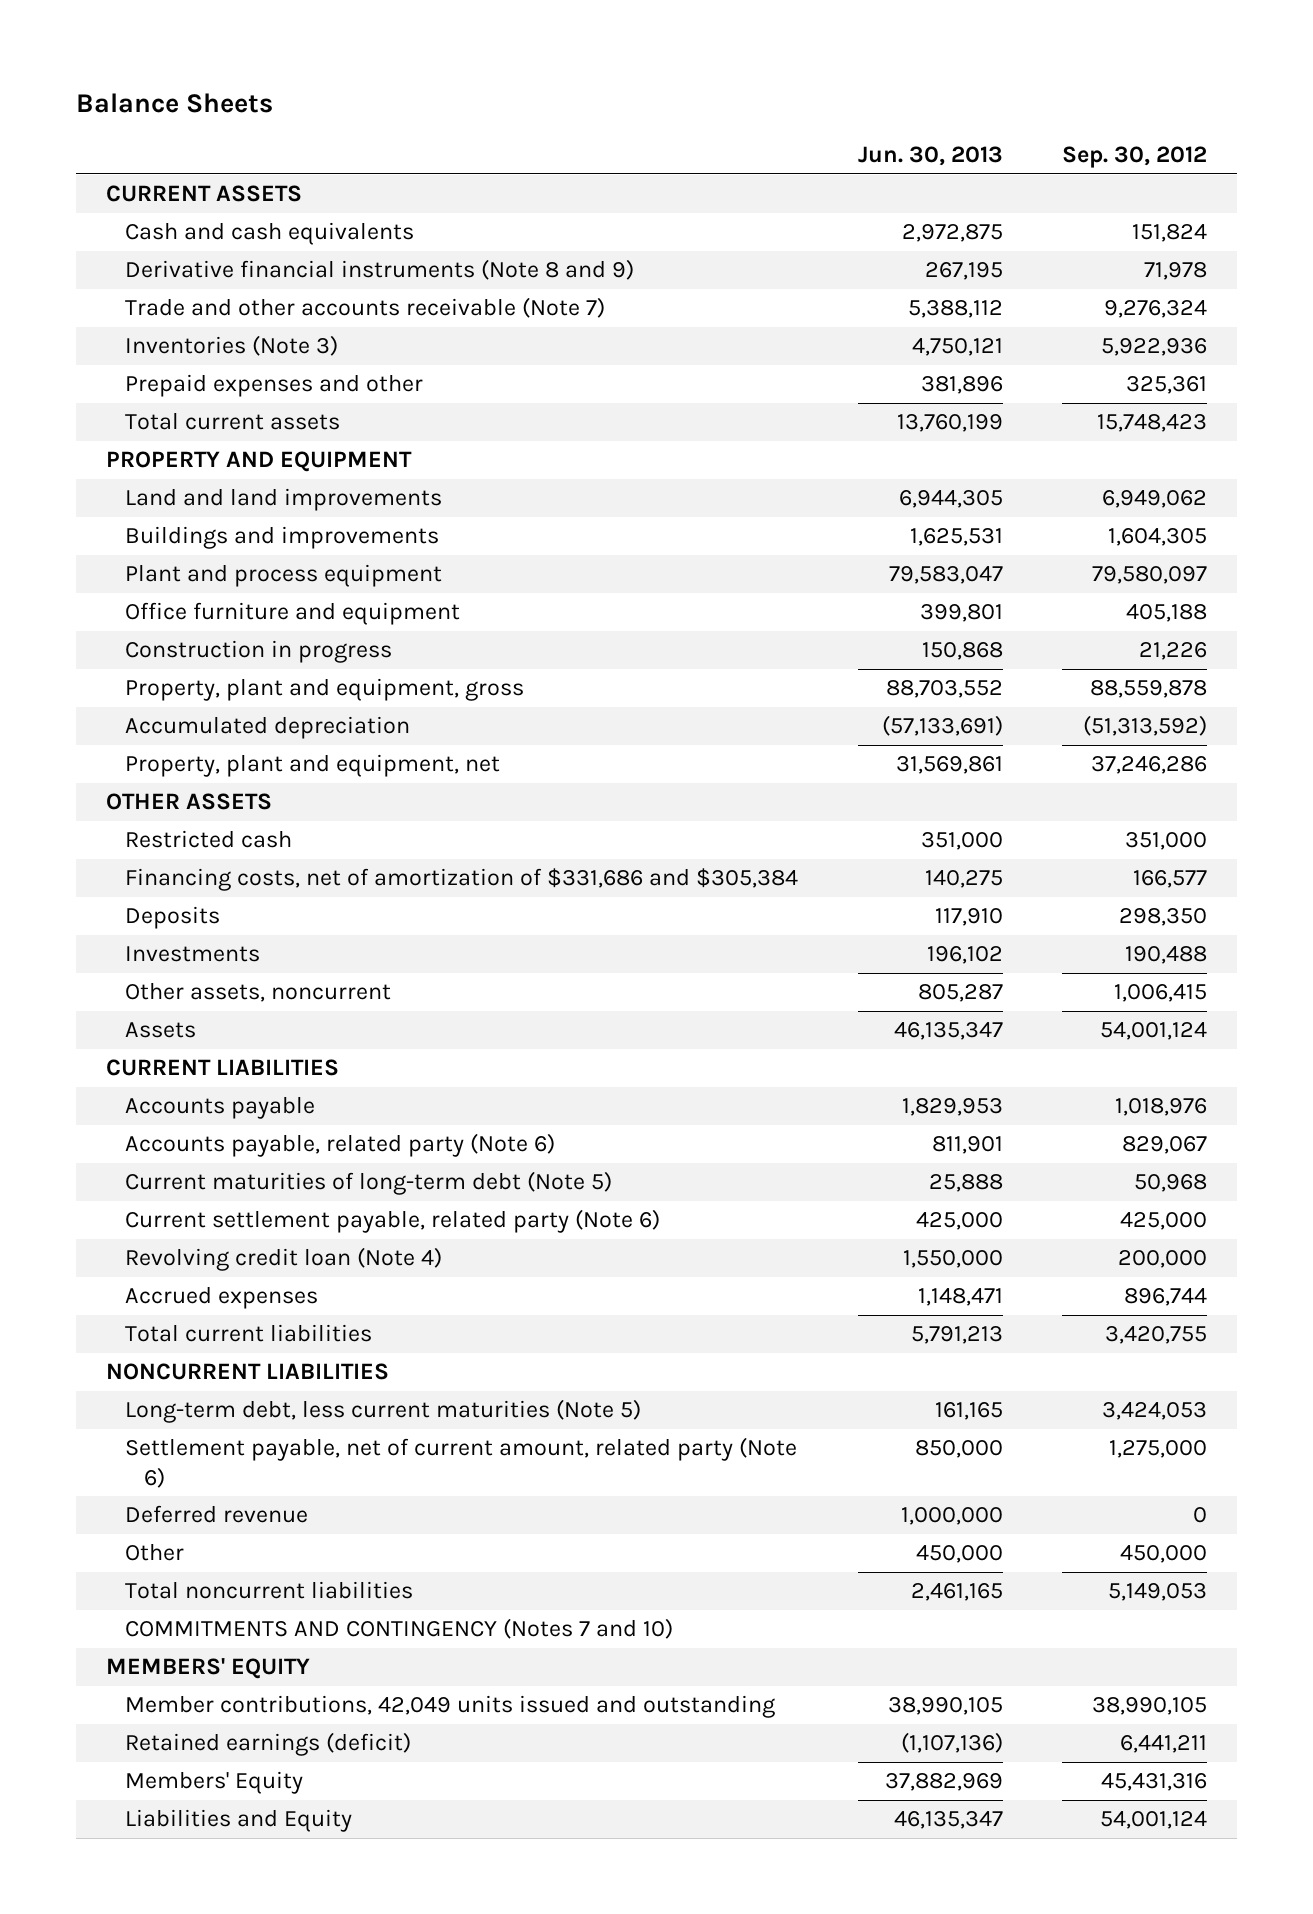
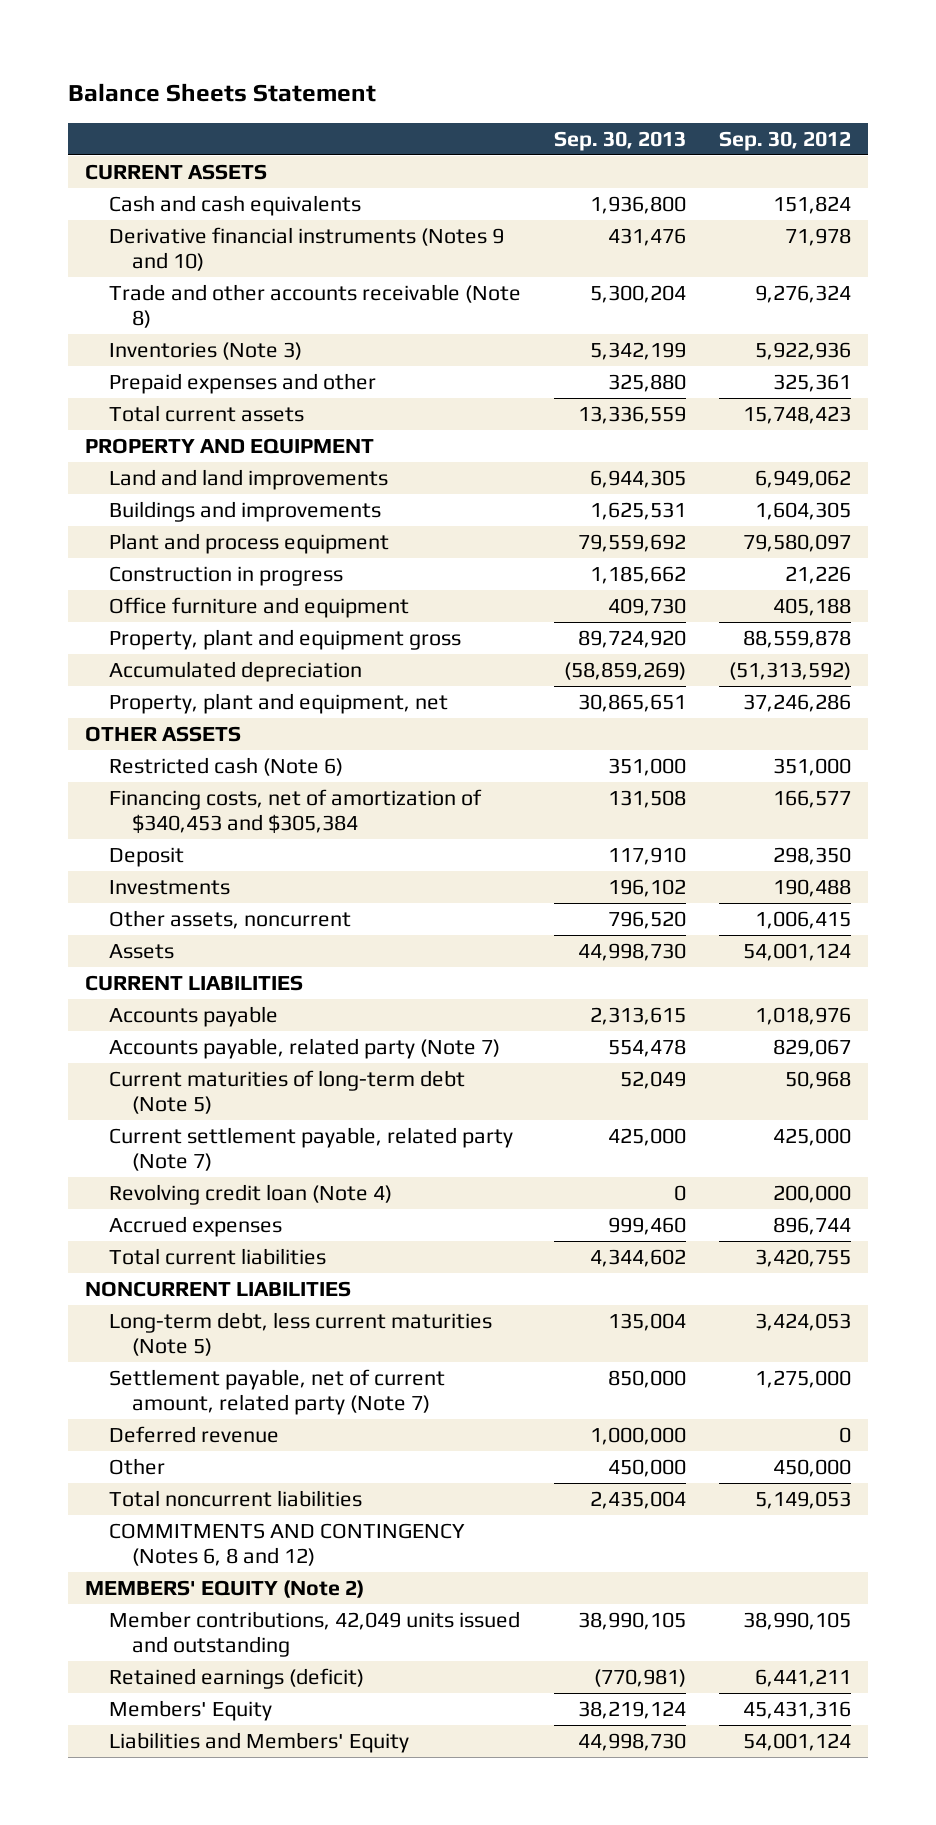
[75,93,273,114] Balance Sheets -> [68,83,377,103] Balance Sheets Statement
[857,146,1003,167] Jun. 30, 2013 -> none
none -> [554,130,687,151] Sep. 30, 2013
[125,259,635,281] Derivative financial instruments (Note 8 and 9) -> [108,226,504,271] Derivative financial instruments (Notes 9 and 10)
[125,297,606,319] Trade and other accounts receivable (Note 7) -> [108,283,521,328] Trade and other accounts receivable (Note 8)
[125,602,461,626] Office furniture and equipment -> [108,596,409,618] Office furniture and equipment
[125,678,525,702] Property, plant and equipment, gross -> [108,628,461,650] Property, plant and equipment gross
[125,830,293,849] Restricted cash -> [108,756,343,776] Restricted cash (Note 6)
[125,868,799,892] Financing costs, net of amortization of $331,686 and $305,384 -> [108,788,482,834] Financing costs, net of amortization of $340,453 and $305,384
[125,906,221,930] Deposits -> [108,846,184,867] Deposit
[125,1133,556,1158] Accounts payable, related party (Note 6) -> [108,1037,500,1059] Accounts payable, related party (Note 7)
[125,1209,661,1234] Current settlement payable, related party (Note 6) -> [108,1126,513,1171] Current settlement payable, related party (Note 7)
[125,1437,798,1488] Settlement payable, net of current amount, related party (Note 6) -> [108,1368,445,1415] Settlement payable, net of current amount, related party (Note 7)
[125,1618,674,1640] COMMITMENTS AND CONTINGENCY (Notes 7 and 10) -> [108,1522,465,1566] COMMITMENTS AND CONTINGENCY (Notes 6, 8 and 12)
[105,1658,310,1680] MEMBERS' EQUITY -> [85,1579,365,1598] MEMBERS' EQUITY (Note 2)
[125,1809,353,1833] Liabilities and Equity -> [108,1731,409,1753] Liabilities and Members' Equity

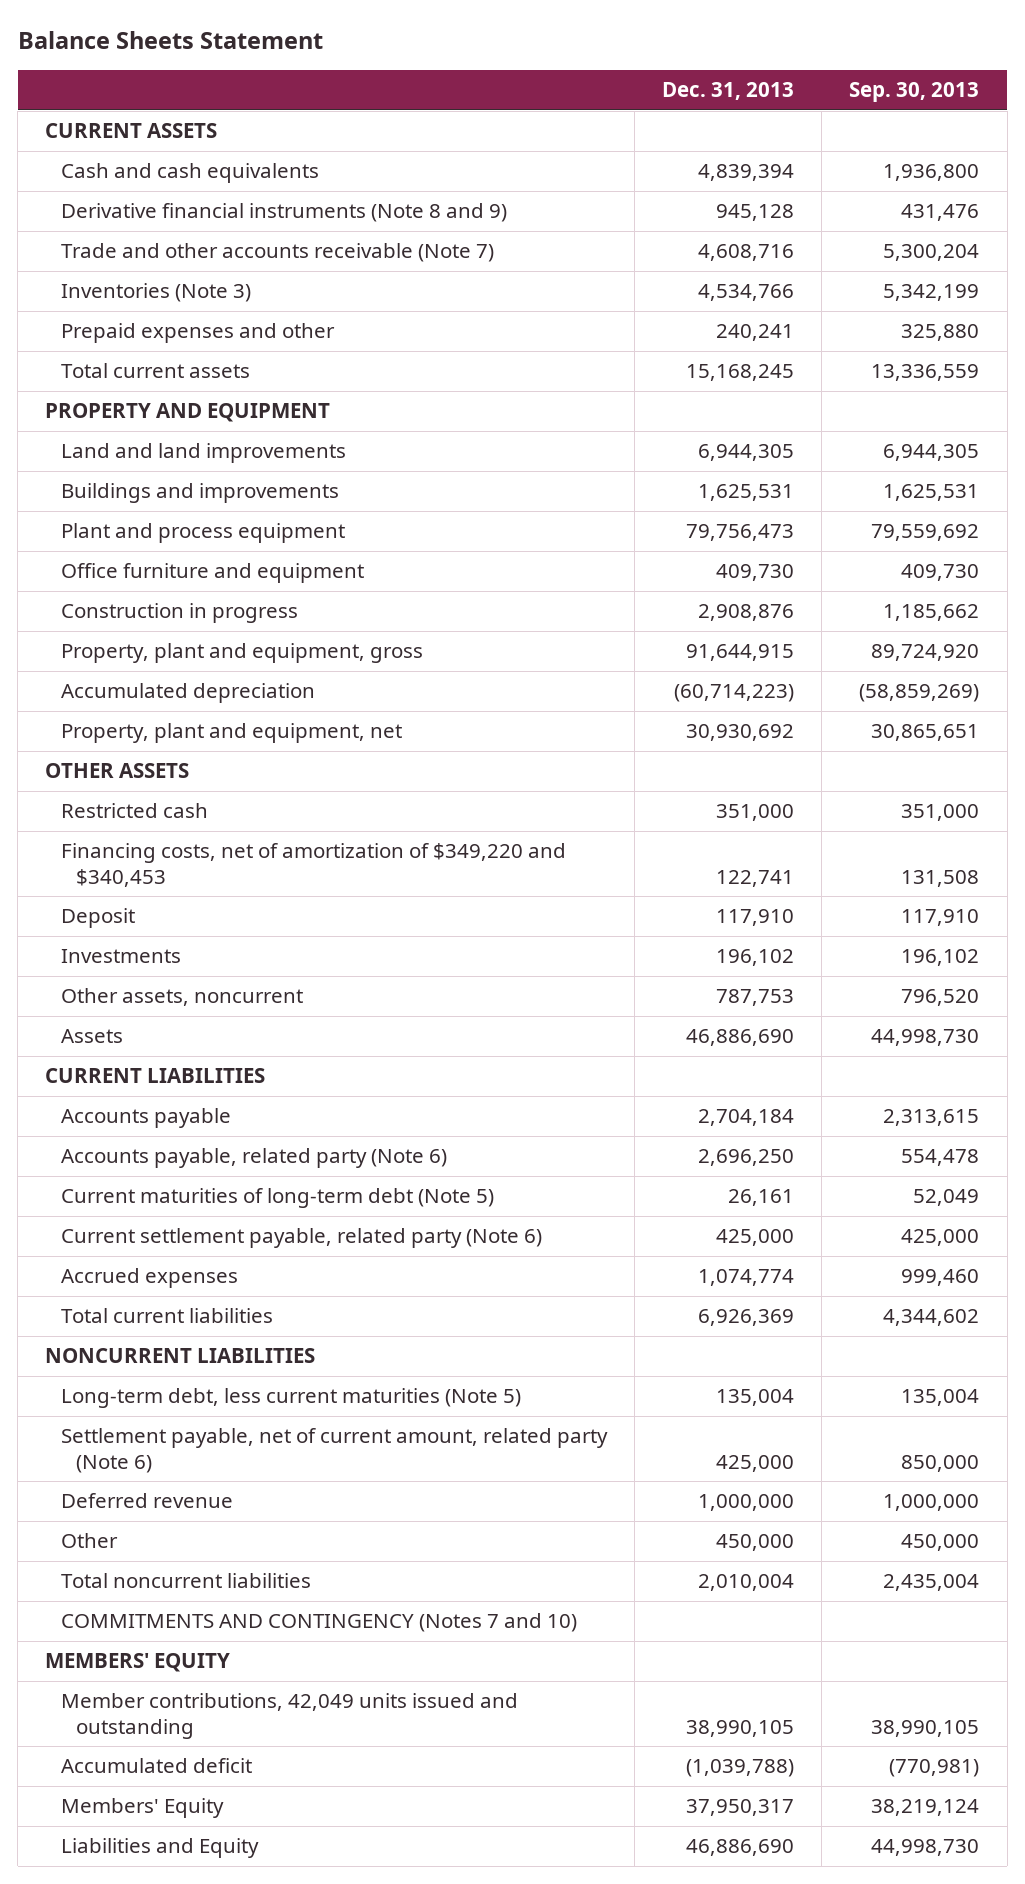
[719,130,852,151] Sep. 30, 2012 -> none
none -> [662,82,795,101] Dec. 31, 2013
[108,226,504,271] Derivative financial instruments (Notes 9 and 10) -> [60,203,507,223] Derivative financial instruments (Note 8 and 9)
[108,283,521,328] Trade and other accounts receivable (Note 8) -> [60,243,494,263] Trade and other accounts receivable (Note 7)
[108,565,343,586] Construction in progress -> [60,603,298,624] Construction in progress
[108,628,461,650] Property, plant and equipment gross -> [60,643,423,664] Property, plant and equipment, gross
[108,756,343,776] Restricted cash (Note 6) -> [60,803,208,819] Restricted cash
[108,788,482,834] Financing costs, net of amortization of $340,453 and $305,384 -> [60,843,566,887] Financing costs, net of amortization of $349,220 and $340,453
[108,1037,500,1059] Accounts payable, related party (Note 7) -> [60,1148,447,1169] Accounts payable, related party (Note 6)
[108,1183,392,1205] Revolving credit loan (Note 4) -> none
[108,1126,513,1171] Current settlement payable, related party (Note 7) -> [60,1228,542,1249] Current settlement payable, related party (Note 6)
[108,1368,445,1415] Settlement payable, net of current amount, related party (Note 7) -> [60,1428,608,1473] Settlement payable, net of current amount, related party (Note 6)
[108,1522,465,1566] COMMITMENTS AND CONTINGENCY (Notes 6, 8 and 12) -> [60,1613,577,1633] COMMITMENTS AND CONTINGENCY (Notes 7 and 10)
[85,1579,365,1598] MEMBERS' EQUITY (Note 2) -> [45,1653,231,1673] MEMBERS' EQUITY
[108,1667,364,1689] Retained earnings (deficit) -> [60,1758,252,1774] Accumulated deficit
[108,1731,409,1753] Liabilities and Members' Equity -> [60,1838,259,1859] Liabilities and Equity

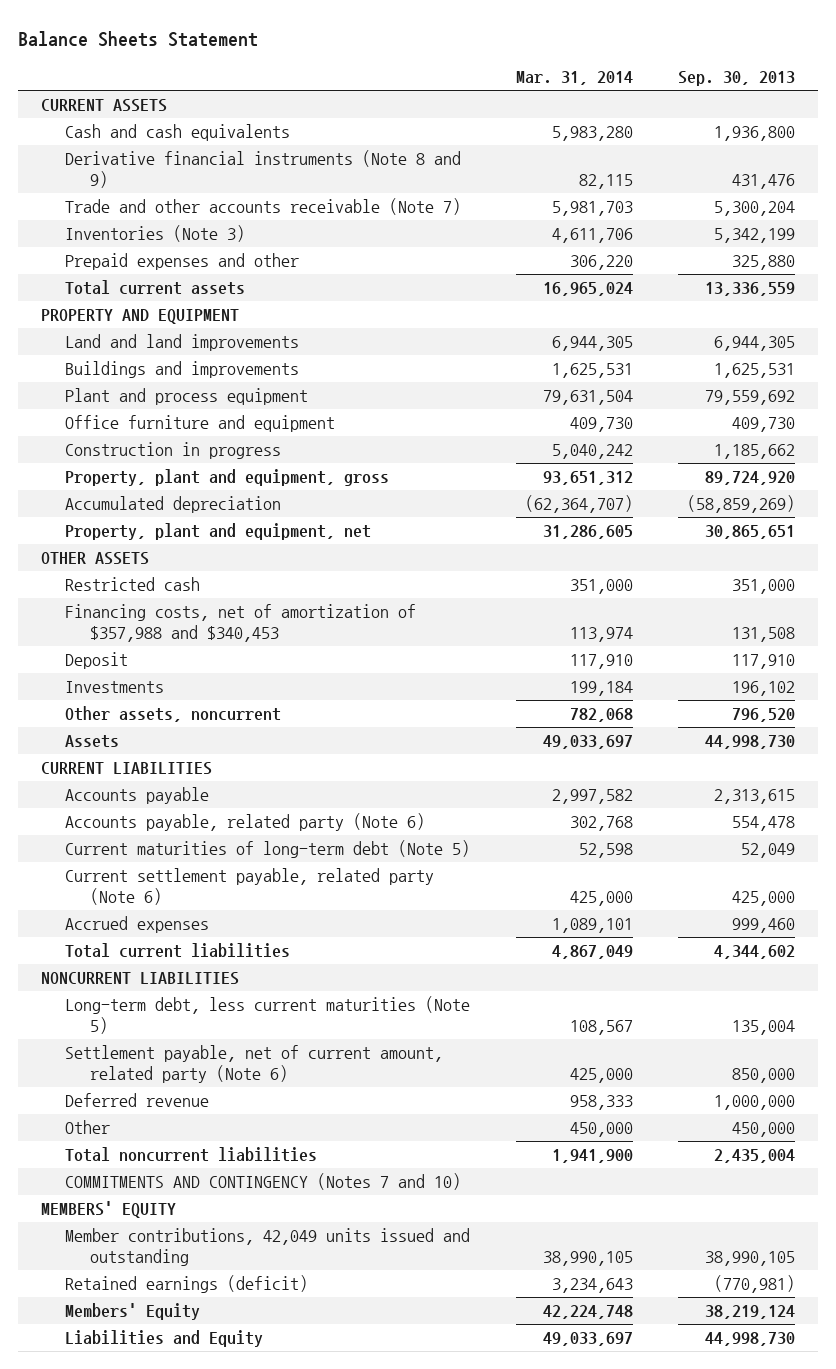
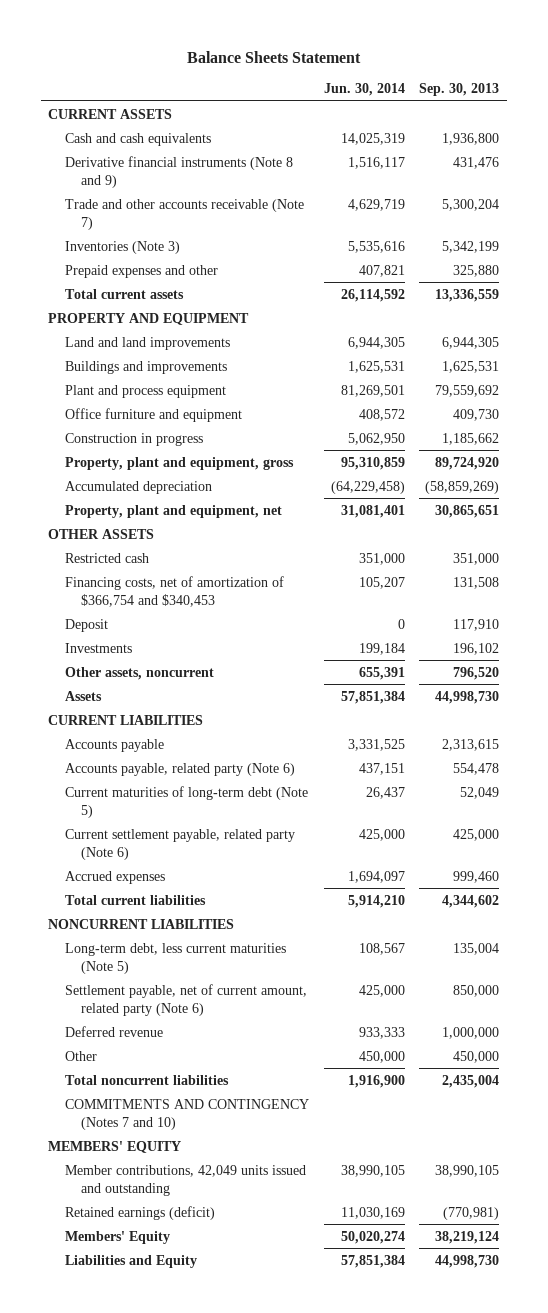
[515,71,633,86] Mar. 31, 2014 -> none
none -> [323,83,405,97] Jun. 30, 2014
[65,604,417,642] Financing costs, net of amortization of $357,988 and $340,453 -> [64,575,284,607] Financing costs, net of amortization of $366,754 and $340,453

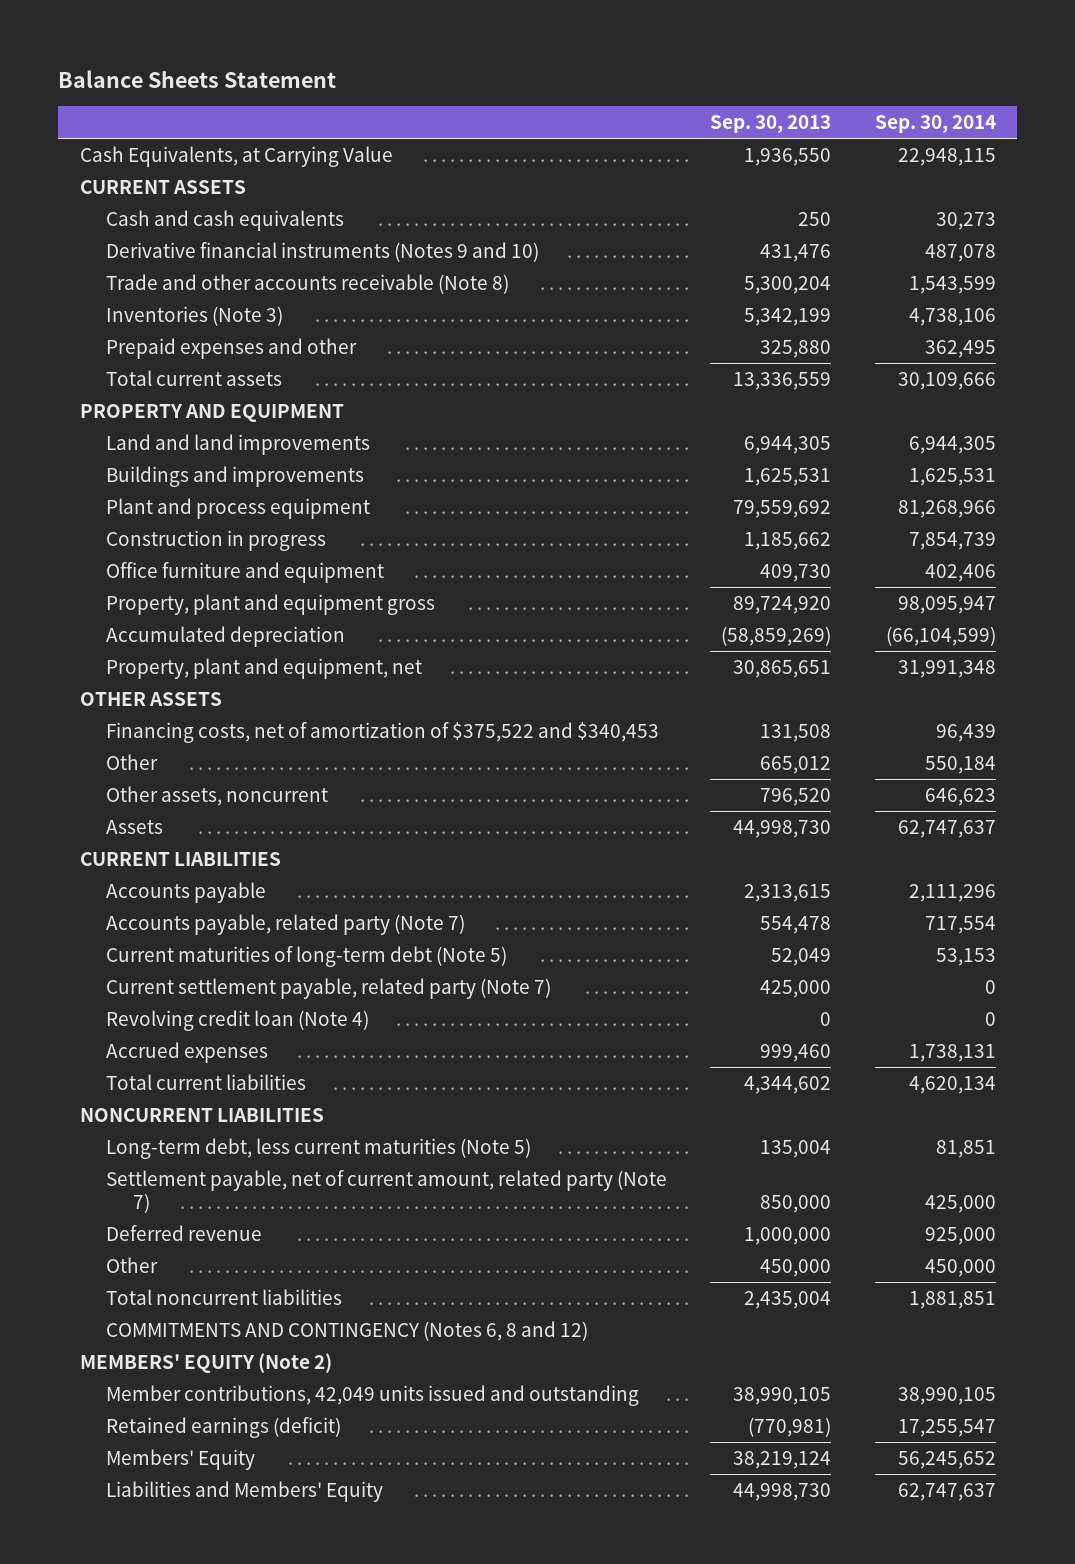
[323,83,405,97] Jun. 30, 2014 -> none
none -> [874,115,996,134] Sep. 30, 2014
none -> [79,145,393,167] Cash Equivalents, at Carrying Value
[442,132,500,145] 1,936,800 -> [798,211,832,226] 250
[64,155,293,188] Derivative financial instruments (Note 8 and 9) -> [106,241,540,262] Derivative financial instruments (Notes 9 and 10)
[64,198,304,230] Trade and other accounts receivable (Note 7) -> [106,273,510,294] Trade and other accounts receivable (Note 8)
[64,407,242,422] Office furniture and equipment -> [106,561,385,583] Office furniture and equipment
[64,456,294,470] Property, plant and equipment, gross -> [106,593,436,615] Property, plant and equipment gross
[64,552,149,563] Restricted cash -> none
[64,618,108,632] Deposit -> none
[64,642,132,653] Investments -> none
[64,575,284,607] Financing costs, net of amortization of $366,754 and $340,453 -> [106,721,660,743] Financing costs, net of amortization of $375,522 and $340,453
none -> [106,753,159,770] Other
[64,762,295,776] Accounts payable, related party (Note 6) -> [106,913,466,935] Accounts payable, related party (Note 7)
[64,828,295,860] Current settlement payable, related party (Note 6) -> [106,977,552,999] Current settlement payable, related party (Note 7)
none -> [106,1009,370,1031] Revolving credit loan (Note 4)
[64,983,307,1016] Settlement payable, net of current amount, related party (Note 6) -> [106,1169,668,1214] Settlement payable, net of current amount, related party (Note 7)
[64,1098,309,1130] COMMITMENTS AND CONTINGENCY (Notes 7 and 10) -> [106,1320,589,1341] COMMITMENTS AND CONTINGENCY (Notes 6, 8 and 12)
[48,1140,182,1153] MEMBERS' EQUITY -> [79,1352,332,1373] MEMBERS' EQUITY (Note 2)
[64,1254,197,1268] Liabilities and Equity -> [106,1480,384,1502] Liabilities and Members' Equity

